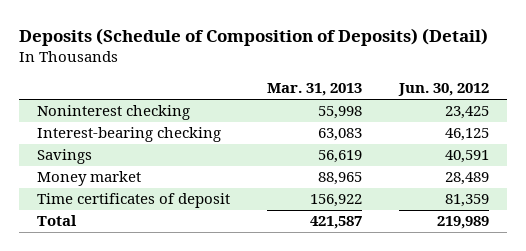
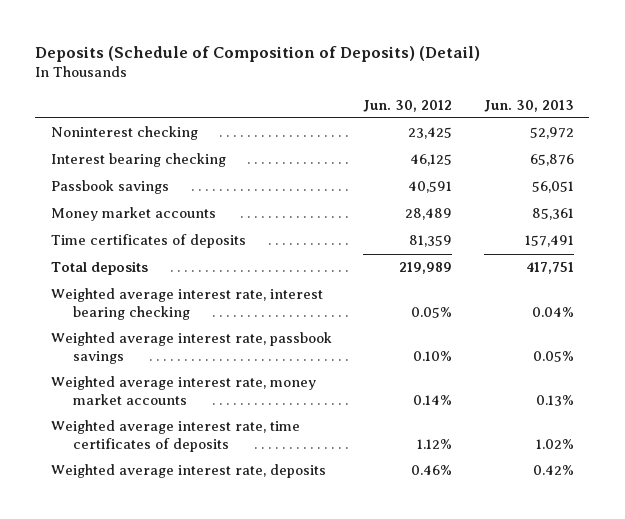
[266,83,362,97] Mar. 31, 2013 -> none
none -> [483,99,574,112] Jun. 30, 2013
[37,127,222,143] Interest-bearing checking -> [50,153,226,168] Interest bearing checking
[37,149,93,165] Savings -> [50,180,169,195] Passbook savings
[37,171,142,187] Money market -> [50,207,216,222] Money market accounts
[37,193,231,209] Time certificates of deposit -> [50,234,246,249] Time certificates of deposits
[37,215,78,227] Total -> [50,261,148,276] Total deposits
none -> [50,288,323,320] Weighted average interest rate, interest bearing checking
none -> [50,332,332,364] Weighted average interest rate, passbook savings
none -> [50,376,316,405] Weighted average interest rate, money market accounts
none -> [50,420,300,452] Weighted average interest rate, time certificates of deposits
none -> [50,464,326,479] Weighted average interest rate, deposits

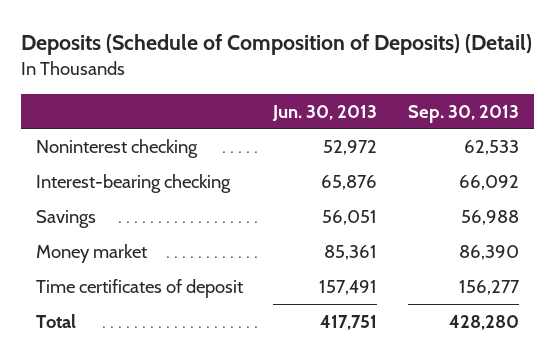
[363,99,453,112] Jun. 30, 2012 -> none
none -> [407,104,519,123] Sep. 30, 2013
[50,288,323,320] Weighted average interest rate, interest bearing checking -> none
[50,332,332,364] Weighted average interest rate, passbook savings -> none
[50,376,316,405] Weighted average interest rate, money market accounts -> none
[50,420,300,452] Weighted average interest rate, time certificates of deposits -> none
[50,464,326,479] Weighted average interest rate, deposits -> none
[50,153,226,168] Interest bearing checking -> [35,173,231,193] Interest-bearing checking
[50,180,169,195] Passbook savings -> [35,209,96,228] Savings
[50,207,216,222] Money market accounts -> [35,243,147,263] Money market
[50,234,246,249] Time certificates of deposits -> [35,278,243,298] Time certificates of deposit
[50,261,148,276] Total deposits -> [35,313,76,328] Total

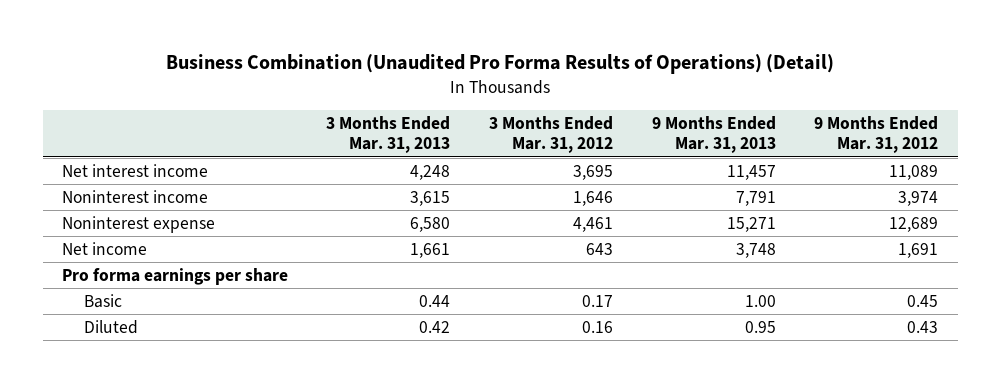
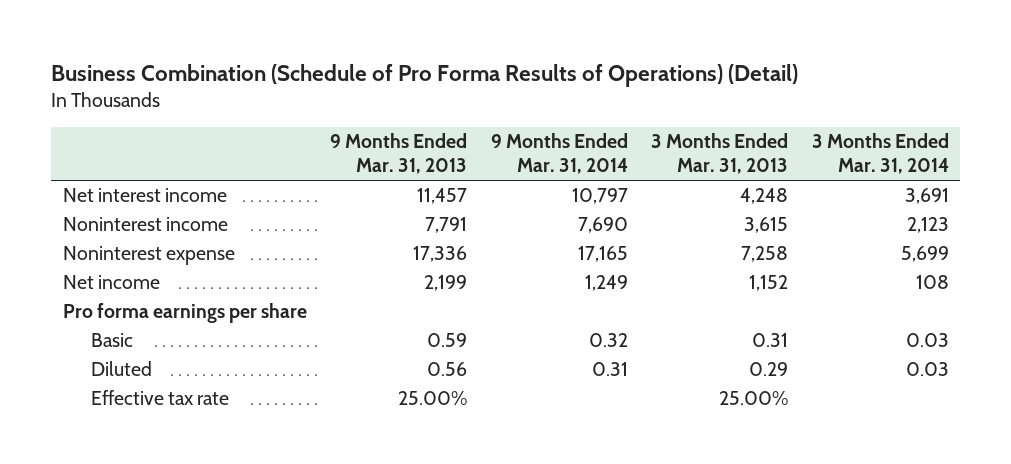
[166,54,835,75] Business Combination (Unaudited Pro Forma Results of Operations) (Detail) -> [50,64,798,88] Business Combination (Schedule of Pro Forma Results of Operations) (Detail)
[489,116,614,154] 3 Months Ended Mar. 31, 2012 -> none
[814,116,939,154] 9 Months Ended Mar. 31, 2012 -> none
none -> [490,133,628,175] 9 Months Ended Mar. 31, 2014
none -> [811,133,949,175] 3 Months Ended Mar. 31, 2014
[410,216,451,232] 6,580 -> [741,246,789,263] 7,258
[726,216,776,232] 15,271 -> [413,246,468,263] 17,336
[410,242,451,258] 1,661 -> [749,275,789,292] 1,152
[735,242,776,258] 3,748 -> [424,275,468,292] 2,199
[419,294,451,307] 0.44 -> [752,333,789,348] 0.31
[744,294,776,307] 1.00 -> [427,333,468,348] 0.59
[419,320,451,333] 0.42 -> [749,362,789,377] 0.29
[744,320,776,333] 0.95 -> [427,362,468,377] 0.56
none -> [91,390,230,406] Effective tax rate

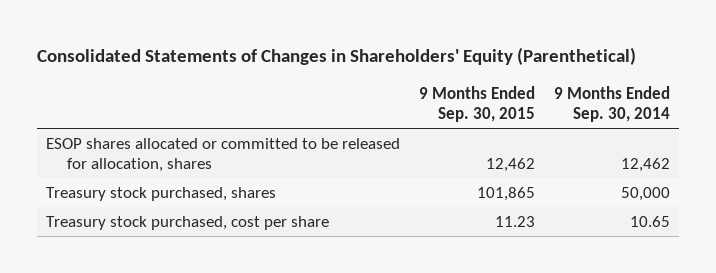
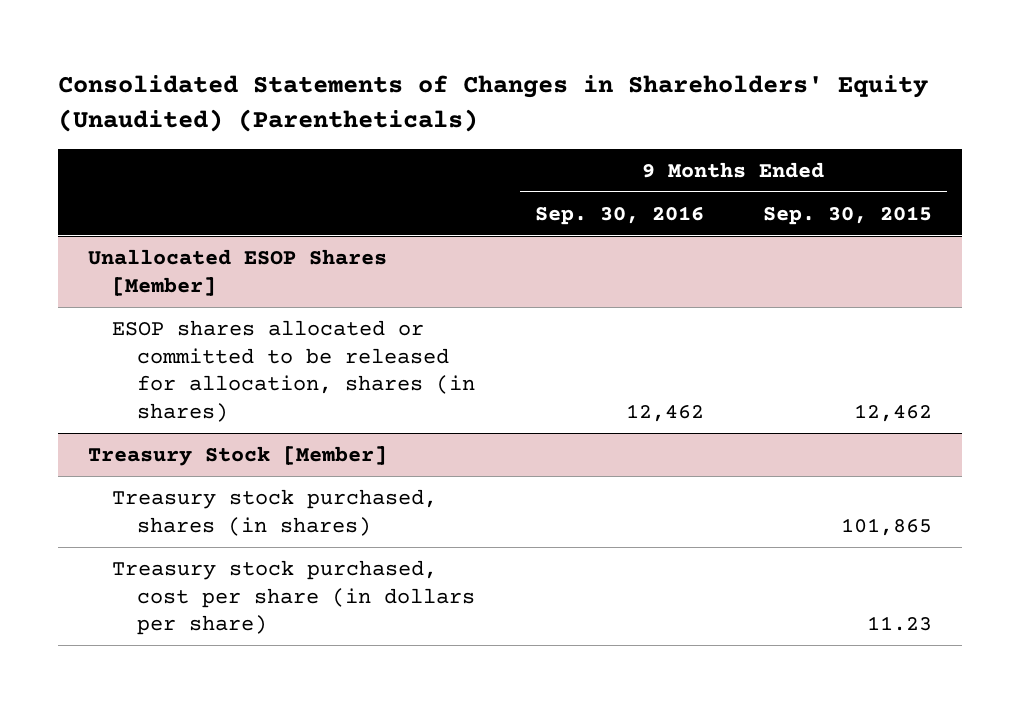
[36,47,636,66] Consolidated Statements of Changes in Shareholders' Equity (Parenthetical) -> [57,75,928,132] Consolidated Statements of Changes in Shareholders' Equity (Unaudited) (Parentheticals)
[553,85,670,123] 9 Months Ended Sep. 30, 2014 -> none
none -> [534,205,704,225] Sep. 30, 2016
none -> [87,248,387,296] Unallocated ESOP Shares [Member]
[46,137,401,173] ESOP shares allocated or committed to be released for allocation, shares -> [112,319,476,423] ESOP shares allocated or committed to be released for allocation, shares (in shares)
none -> [87,445,387,466] Treasury Stock [Member]
[46,186,277,201] Treasury stock purchased, shares -> [112,488,438,536] Treasury stock purchased, shares (in shares)
[46,215,330,230] Treasury stock purchased, cost per share -> [112,559,476,636] Treasury stock purchased, cost per share (in dollars per share)

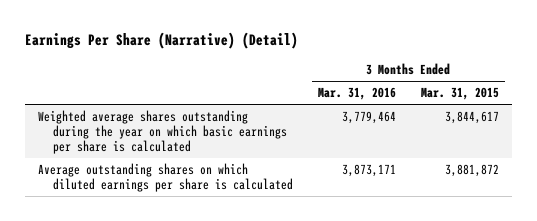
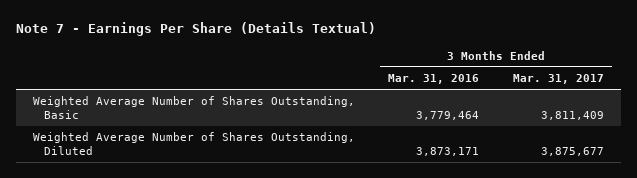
[25,32,299,50] Earnings Per Share (Narrative) (Detail) -> [16,22,377,37] Note 7 - Earnings Per Share (Details Textual)
[421,87,500,101] Mar. 31, 2015 -> none
none -> [513,74,605,85] Mar. 31, 2017
[37,110,287,155] Weighted average shares outstanding during the year on which basic earnings per share is calculated -> [32,96,355,120] Weighted Average Number of Shares Outstanding, Basic
[37,163,293,193] Average outstanding shares on which diluted earnings per share is calculated -> [32,132,355,156] Weighted Average Number of Shares Outstanding, Diluted

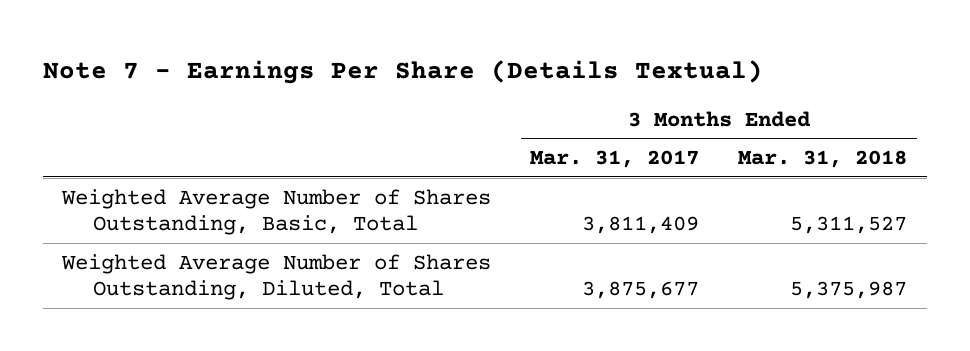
[388,74,480,85] Mar. 31, 2016 -> none
none -> [738,150,908,169] Mar. 31, 2018
[32,96,355,120] Weighted Average Number of Shares Outstanding, Basic -> [61,188,492,235] Weighted Average Number of Shares Outstanding, Basic, Total
[32,132,355,156] Weighted Average Number of Shares Outstanding, Diluted -> [61,253,492,300] Weighted Average Number of Shares Outstanding, Diluted, Total

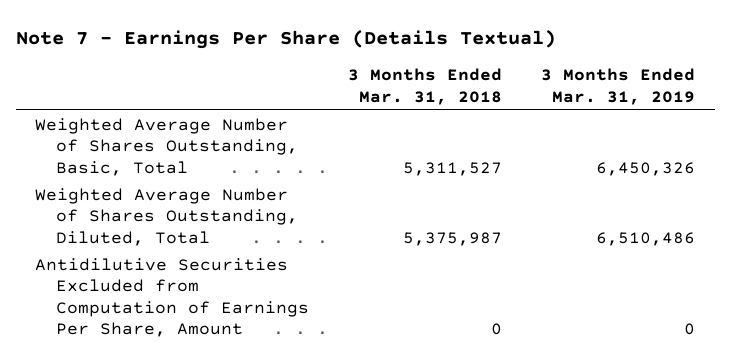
[530,150,700,169] Mar. 31, 2017 -> none
none -> [541,68,696,105] 3 Months Ended Mar. 31, 2019
none -> [35,257,309,338] Antidilutive Securities Excluded from Computation of Earnings Per Share, Amount

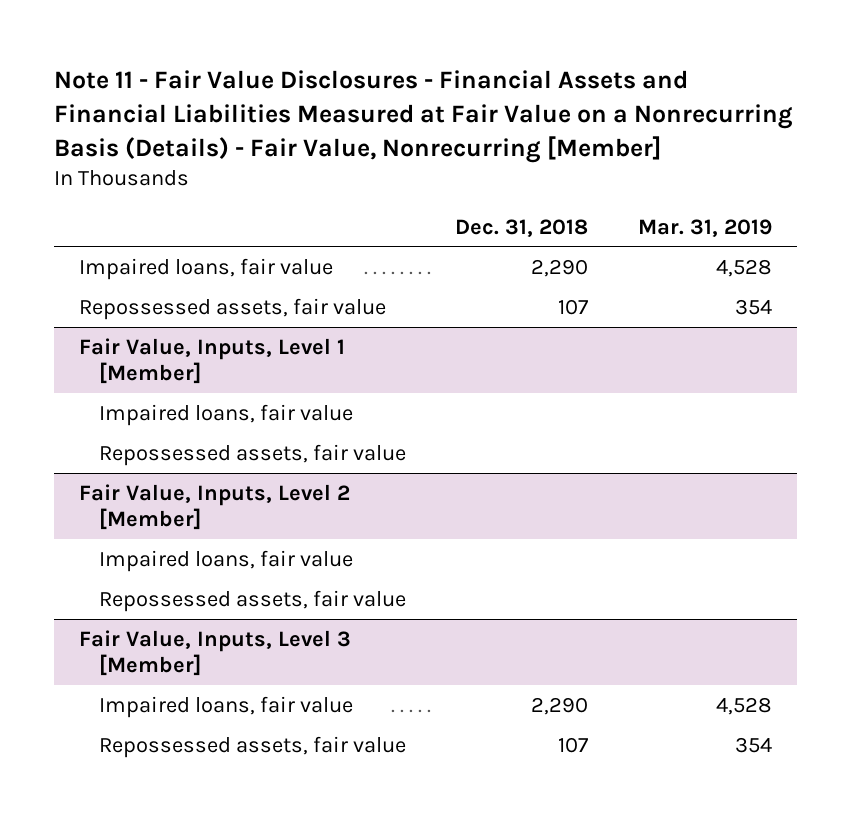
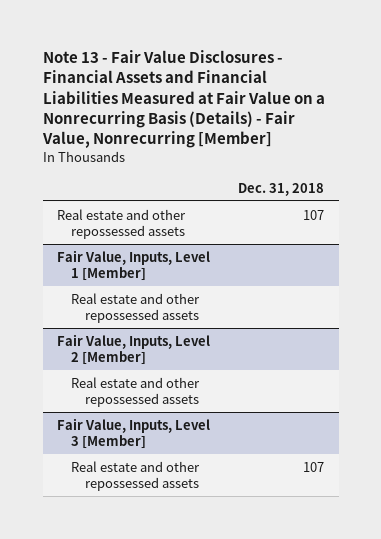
[53,69,793,163] Note 11 - Fair Value Disclosures - Financial Assets and Financial Liabilities Measured at Fair Value on a Nonrecurring Basis (Details) - Fair Value, Nonrecurring [Member] -> [41,50,325,149] Note 13 - Fair Value Disclosures - Financial Assets and Financial Liabilities Measured at Fair Value on a Nonrecurring Basis (Details) - Fair Value, Nonrecurring [Member]
[638,218,773,237] Mar. 31, 2019 -> none
[78,257,333,280] Impaired loans, fair value -> none
[78,297,386,320] Repossessed assets, fair value -> [57,208,187,240] Real estate and other repossessed assets
[98,403,353,426] Impaired loans, fair value -> none
[98,443,406,466] Repossessed assets, fair value -> [71,292,201,324] Real estate and other repossessed assets
[98,549,353,572] Impaired loans, fair value -> none
[98,589,406,612] Repossessed assets, fair value -> [71,376,201,408] Real estate and other repossessed assets
[98,695,353,718] Impaired loans, fair value -> none
[98,735,406,758] Repossessed assets, fair value -> [71,460,201,492] Real estate and other repossessed assets

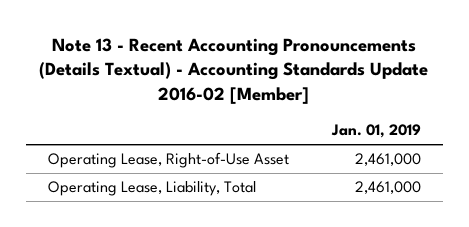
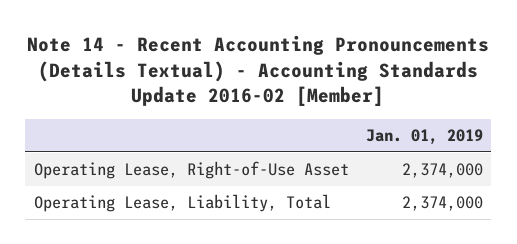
[39,37,429,105] Note 13 - Recent Accounting Pronouncements (Details Textual) - Accounting Standards Update 2016-02 [Member] -> [27,35,490,107] Note 14 - Recent Accounting Pronouncements (Details Textual) - Accounting Standards Update 2016-02 [Member]
[354,153,421,167] 2,461,000 -> [401,163,483,179] 2,374,000
[354,181,421,195] 2,461,000 -> [401,196,483,212] 2,374,000

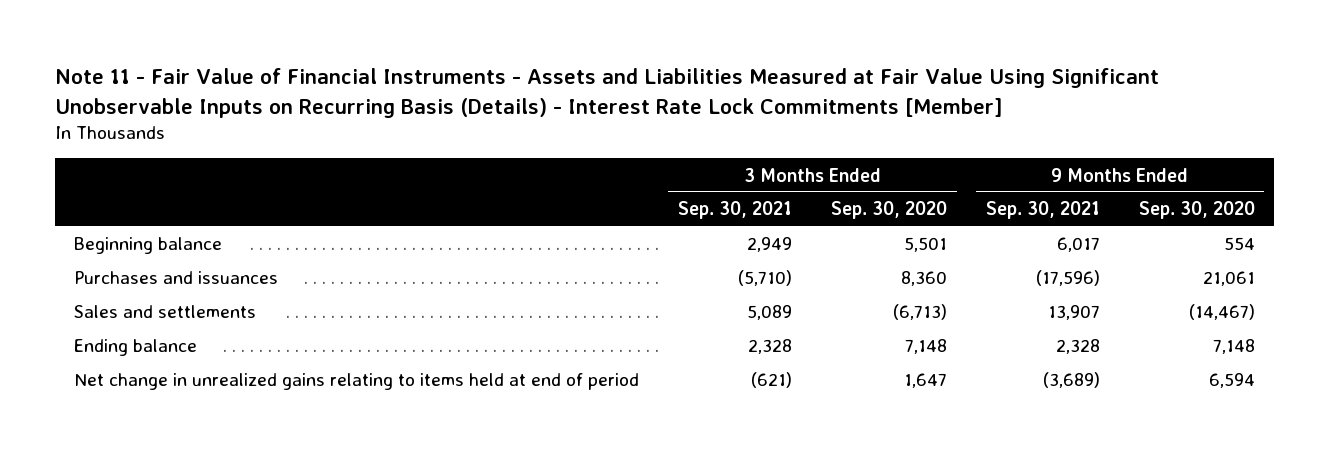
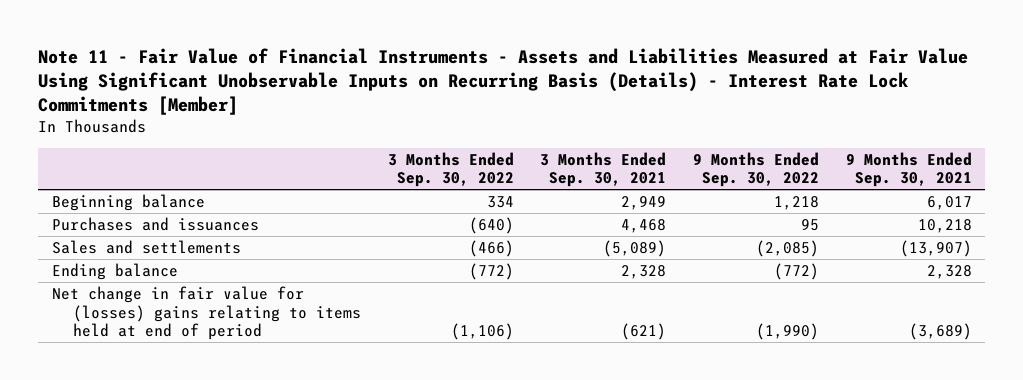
[831,201,948,220] Sep. 30, 2020 -> none
[1138,201,1255,220] Sep. 30, 2020 -> none
none -> [387,151,514,188] 3 Months Ended Sep. 30, 2022
none -> [693,151,820,188] 9 Months Ended Sep. 30, 2022
[738,270,793,287] (5,710) -> [621,218,667,233] 4,468
[1035,270,1100,287] (17,596) -> [917,218,972,233] 10,218
[747,305,793,321] 5,089 -> [603,239,667,257] (5,089)
[1047,305,1100,321] 13,907 -> [899,239,972,257] (13,907)
[74,373,640,391] Net change in unrealized gains relating to items held at end of period -> [51,285,361,341] Net change in fair value for (losses) gains relating to items held at end of period

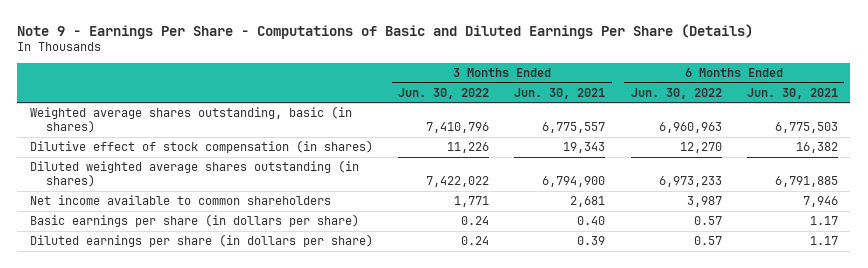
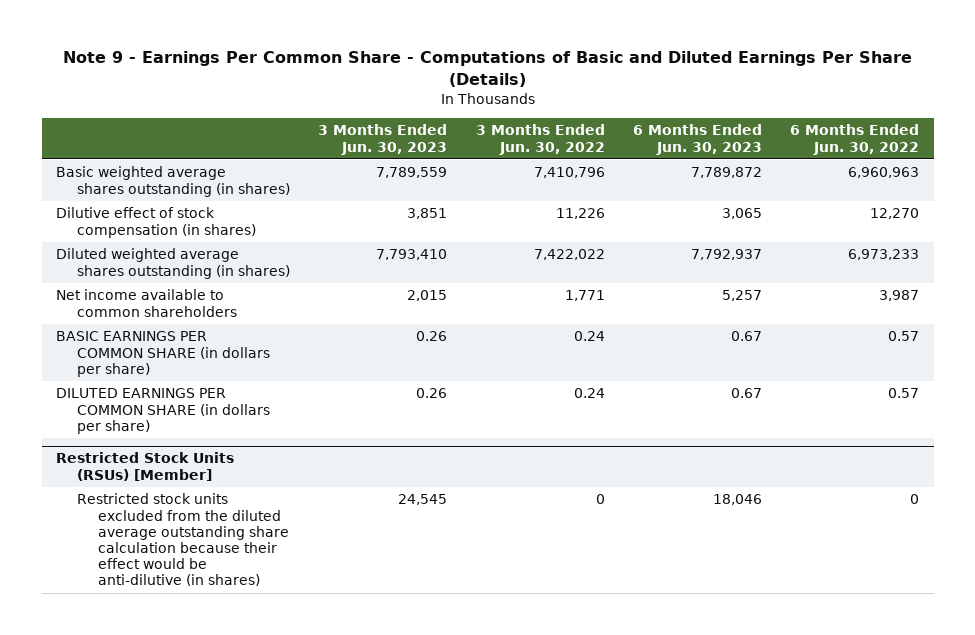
[17,23,754,39] Note 9 - Earnings Per Share - Computations of Basic and Diluted Earnings Per Share (Details) -> [62,51,912,88] Note 9 - Earnings Per Common Share - Computations of Basic and Diluted Earnings Per Share (Details)
[514,87,606,99] Jun. 30, 2021 -> none
[746,87,838,99] Jun. 30, 2021 -> none
none -> [318,124,448,155] 3 Months Ended Jun. 30, 2023
none -> [632,124,762,155] 6 Months Ended Jun. 30, 2023
[29,106,352,134] Weighted average shares outstanding, basic (in shares) -> [55,166,290,197] Basic weighted average shares outstanding (in shares)
[29,214,359,228] Basic earnings per share (in dollars per share) -> [55,331,270,377] BASIC EARNINGS PER COMMON SHARE (in dollars per share)
[29,234,373,248] Diluted earnings per share (in dollars per share) -> [55,388,270,434] DILUTED EARNINGS PER COMMON SHARE (in dollars per share)
none -> [55,452,234,481] Restricted Stock Units (RSUs) [Member]
none -> [76,493,289,587] Restricted stock units excluded from the diluted average outstanding share calculation because their effect would be anti-dilutive (in shares)

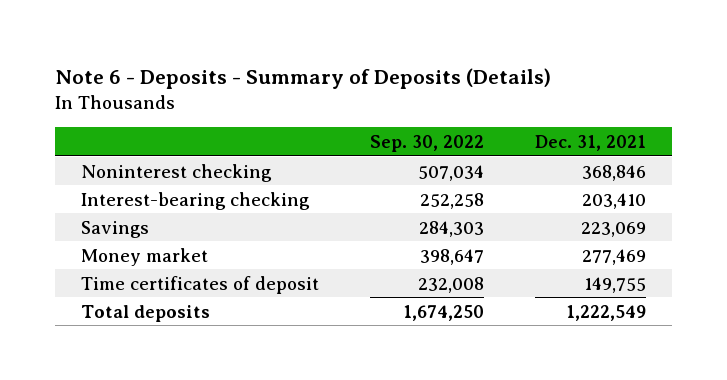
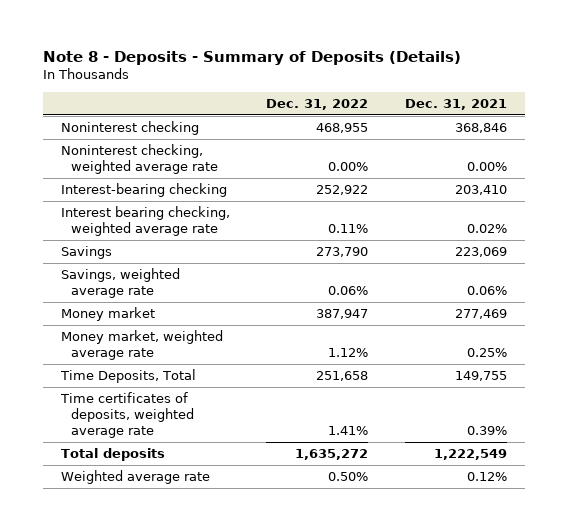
[55,67,552,89] Note 6 - Deposits - Summary of Deposits (Details) -> [42,51,461,66] Note 8 - Deposits - Summary of Deposits (Details)
[370,134,485,152] Sep. 30, 2022 -> none
none -> [266,98,369,110] Dec. 31, 2022
none -> [60,144,218,174] Noninterest checking, weighted average rate
none -> [60,206,230,236] Interest bearing checking, weighted average rate
none -> [60,268,180,298] Savings, weighted average rate
none -> [60,330,223,360] Money market, weighted average rate
[80,275,319,294] Time certificates of deposit -> [59,369,196,384] Time Deposits, Total
none -> [59,392,194,438] Time certificates of deposits, weighted average rate
none -> [60,470,210,485] Weighted average rate

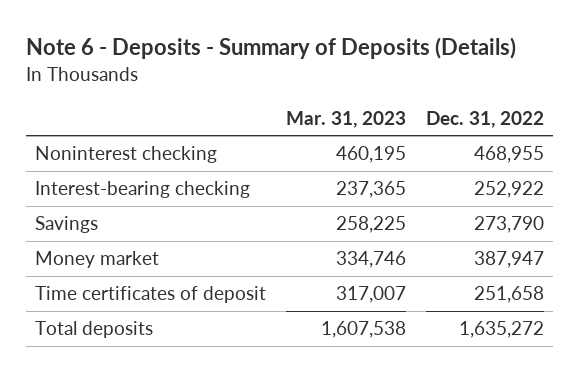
[42,51,461,66] Note 8 - Deposits - Summary of Deposits (Details) -> [25,37,516,60] Note 6 - Deposits - Summary of Deposits (Details)
[404,98,507,110] Dec. 31, 2021 -> none
none -> [286,110,407,128] Mar. 31, 2023
[60,144,218,174] Noninterest checking, weighted average rate -> none
[60,206,230,236] Interest bearing checking, weighted average rate -> none
[60,268,180,298] Savings, weighted average rate -> none
[60,330,223,360] Money market, weighted average rate -> none
[59,392,194,438] Time certificates of deposits, weighted average rate -> none
[59,369,196,384] Time Deposits, Total -> [35,286,267,304] Time certificates of deposit
[60,470,210,485] Weighted average rate -> none

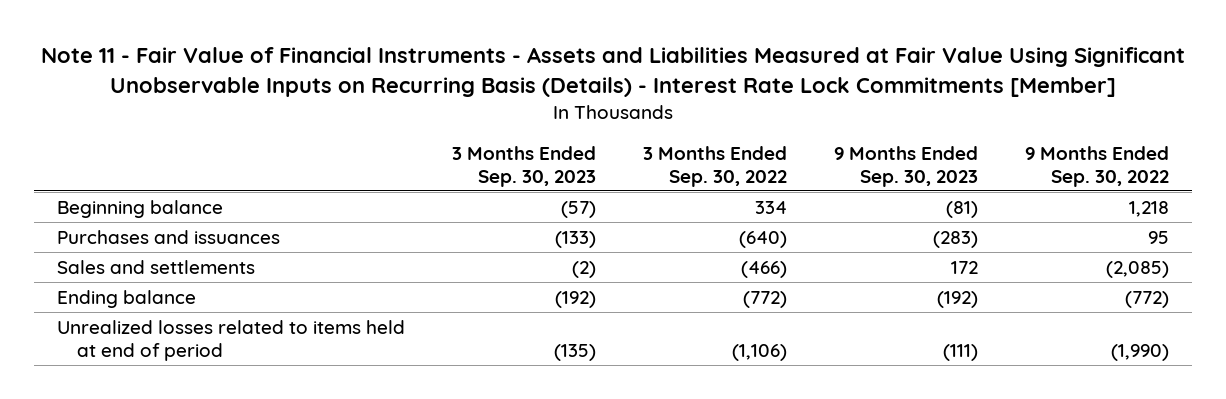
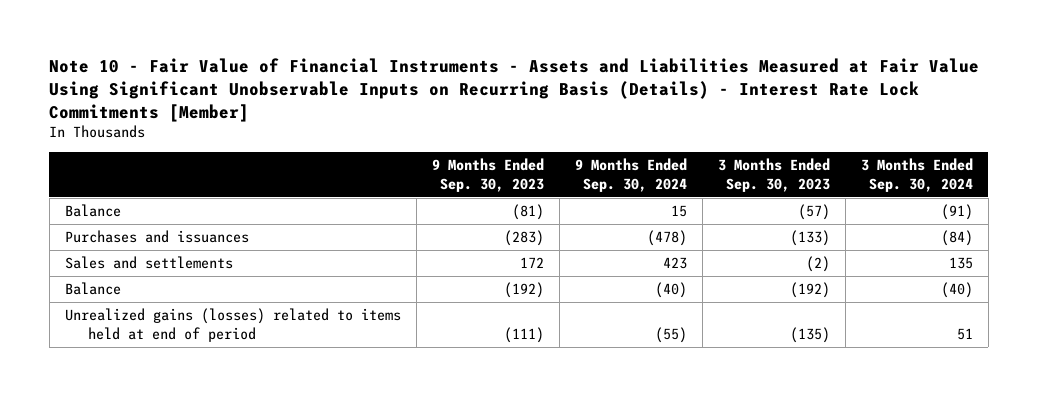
[40,47,1185,98] Note 11 - Fair Value of Financial Instruments - Assets and Liabilities Measured at Fair Value Using Significant Unobservable Inputs on Recurring Basis (Details) - Interest Rate Lock Commitments [Member] -> [49,58,980,122] Note 10 - Fair Value of Financial Instruments - Assets and Liabilities Measured at Fair Value Using Significant Unobservable Inputs on Recurring Basis (Details) - Interest Rate Lock Commitments [Member]
[642,145,787,187] 3 Months Ended Sep. 30, 2022 -> none
[1024,145,1169,187] 9 Months Ended Sep. 30, 2022 -> none
none -> [574,158,687,192] 9 Months Ended Sep. 30, 2024
none -> [860,158,973,192] 3 Months Ended Sep. 30, 2024
[57,199,224,218] Beginning balance -> [64,204,121,218] Balance
[57,289,197,308] Ending balance -> [64,282,121,296] Balance
[57,319,406,361] Unrealized losses related to items held at end of period -> [64,308,401,342] Unrealized gains (losses) related to items held at end of period

